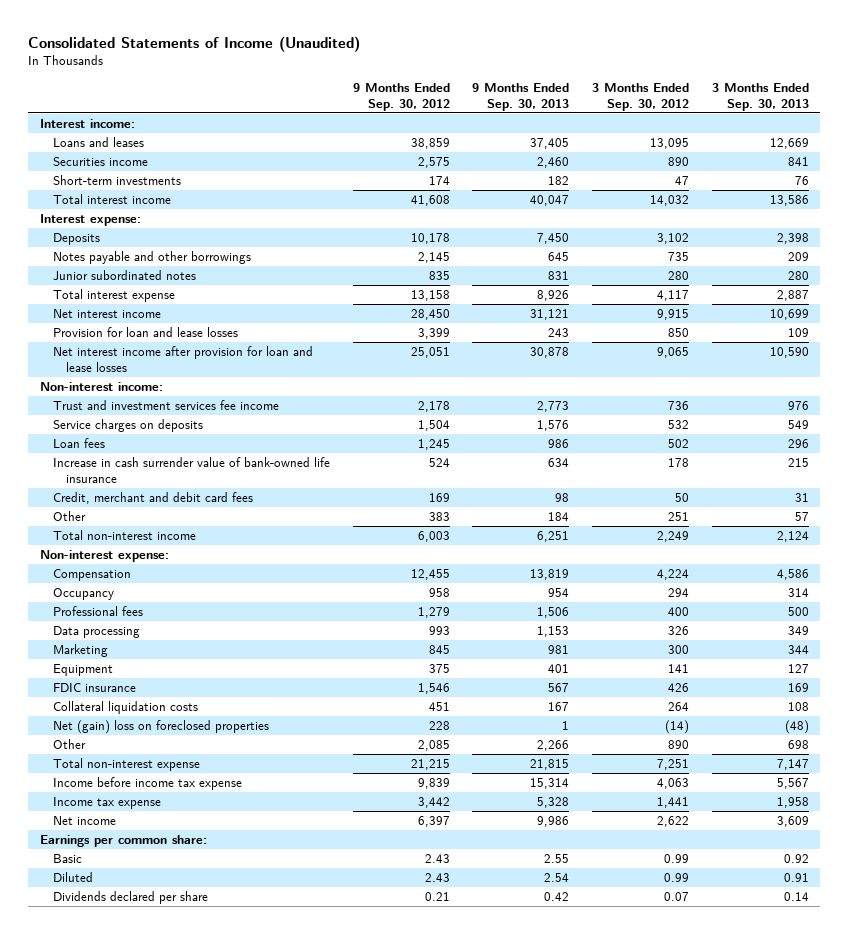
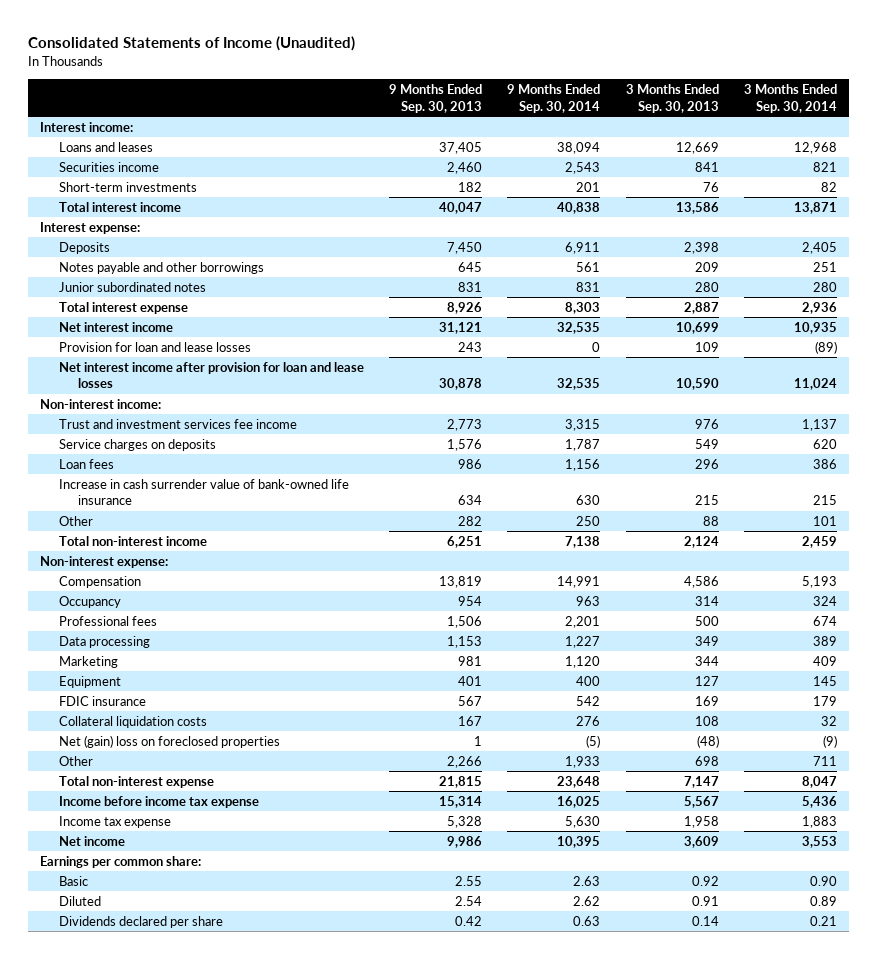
[352,83,450,111] 9 Months Ended Sep. 30, 2012 -> none
[592,83,690,111] 3 Months Ended Sep. 30, 2012 -> none
none -> [507,84,601,113] 9 Months Ended Sep. 30, 2014
none -> [743,84,837,113] 3 Months Ended Sep. 30, 2014
[52,491,253,504] Credit, merchant and debit card fees -> none
[548,511,570,521] 184 -> [458,515,483,526] 282
[794,511,809,521] 57 -> [702,515,719,526] 88

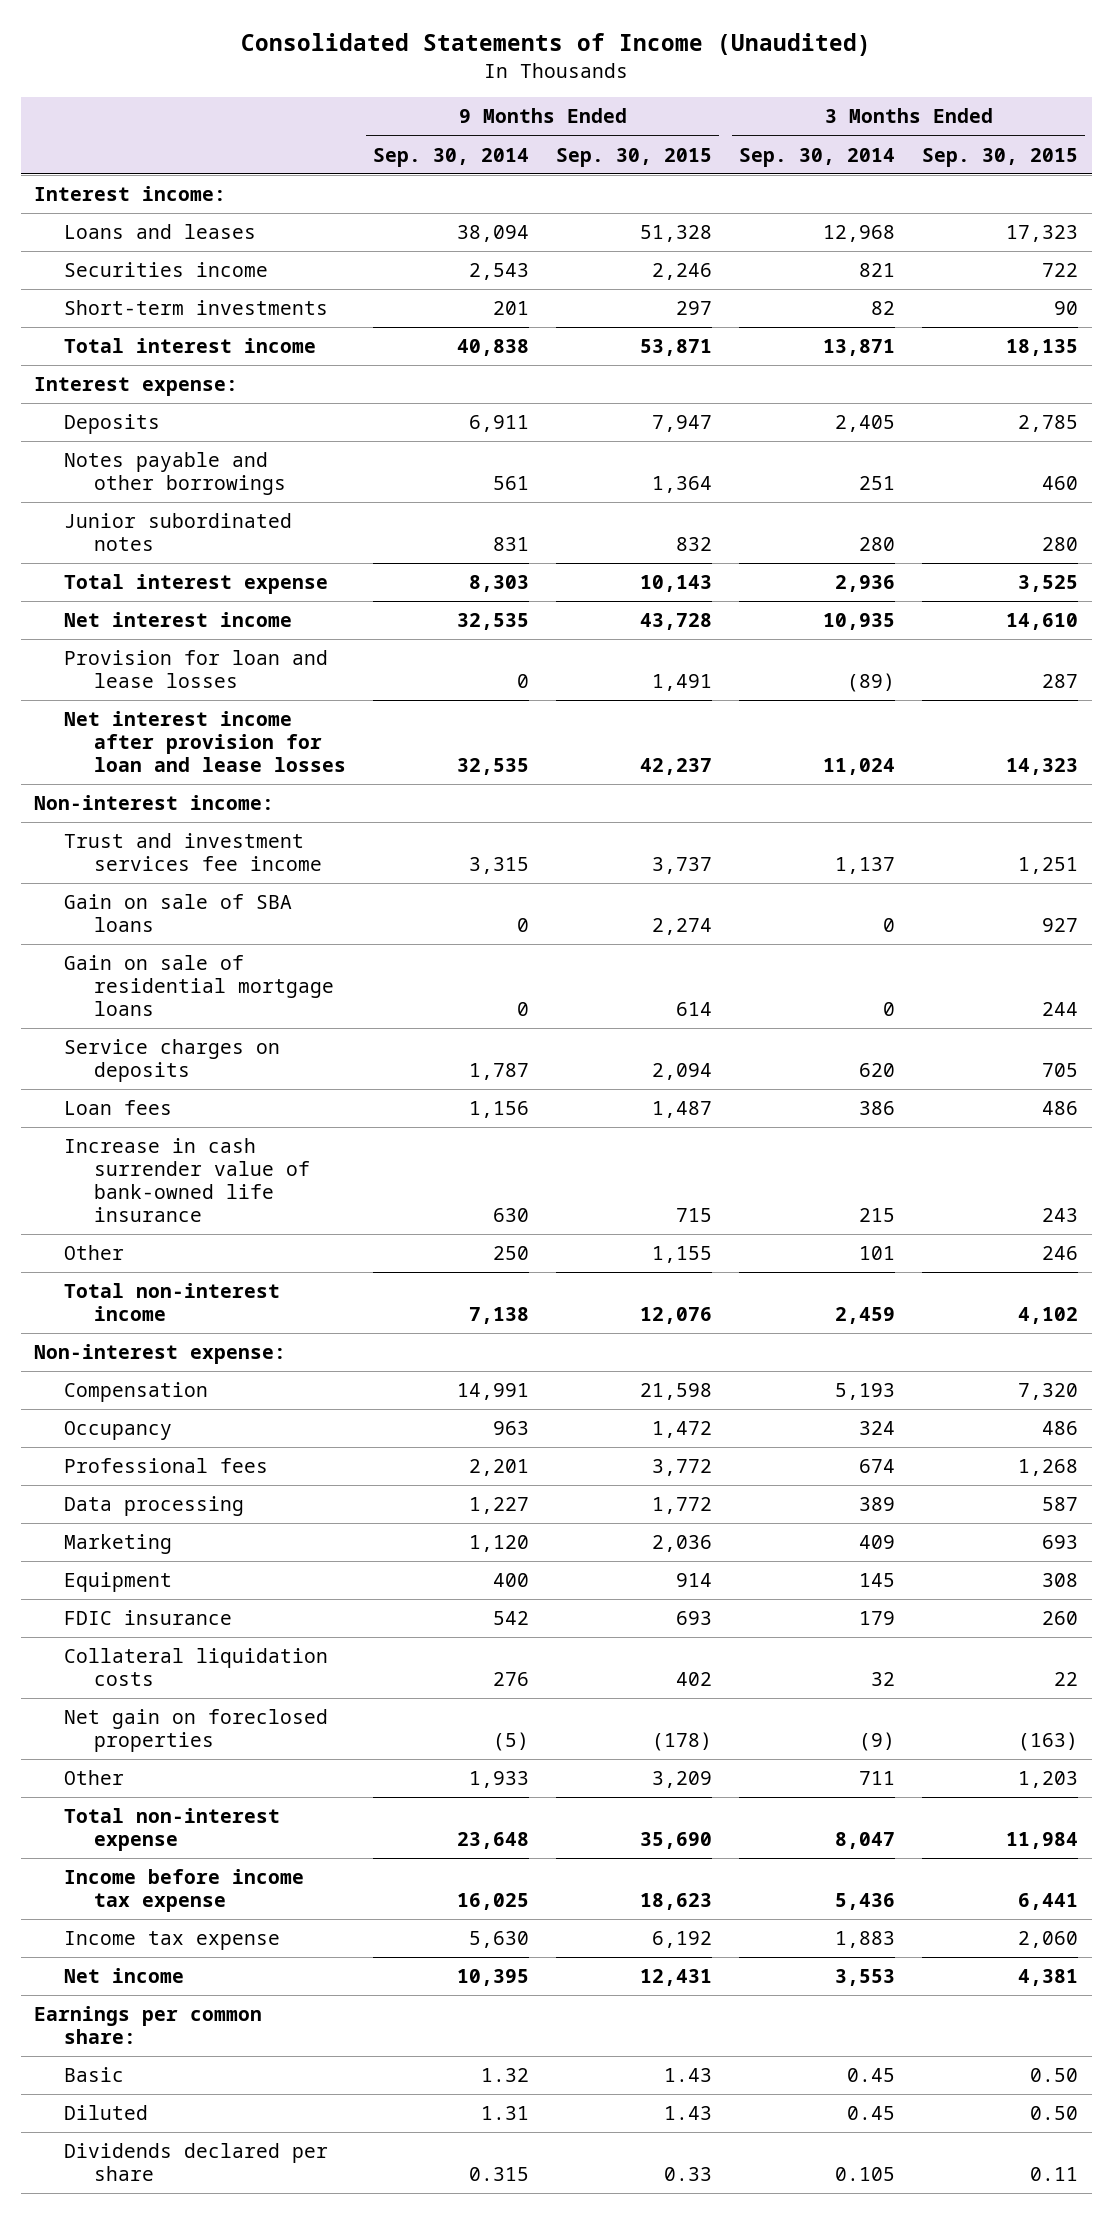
[389,84,483,113] 9 Months Ended Sep. 30, 2013 -> none
[625,84,719,113] 3 Months Ended Sep. 30, 2013 -> none
none -> [556,147,713,167] Sep. 30, 2015
none -> [922,147,1079,167] Sep. 30, 2015
none -> [64,894,293,933] Gain on sale of SBA loans
none -> [64,955,334,1017] Gain on sale of residential mortgage loans
[59,734,281,748] Net (gain) loss on foreclosed properties -> [64,1709,329,1753] Net gain on foreclosed properties
[573,875,601,886] 2.63 -> [481,2068,530,2083] 1.32
[809,875,837,886] 0.90 -> [847,2068,896,2083] 0.45
[573,895,601,906] 2.62 -> [481,2106,530,2121] 1.31
[809,895,837,906] 0.89 -> [847,2106,896,2121] 0.45
[573,915,601,926] 0.63 -> [469,2167,530,2182] 0.315
[809,915,837,926] 0.21 -> [835,2167,896,2182] 0.105

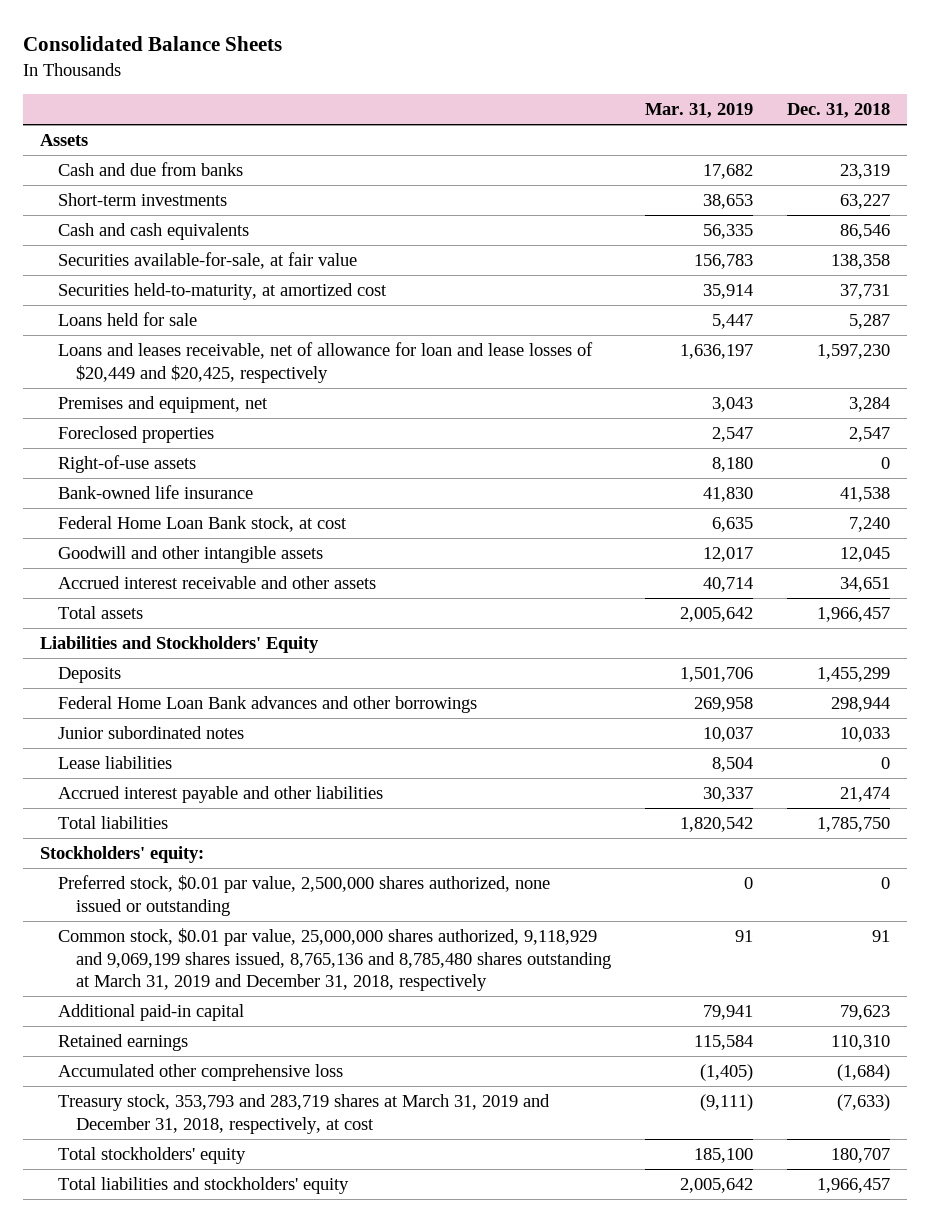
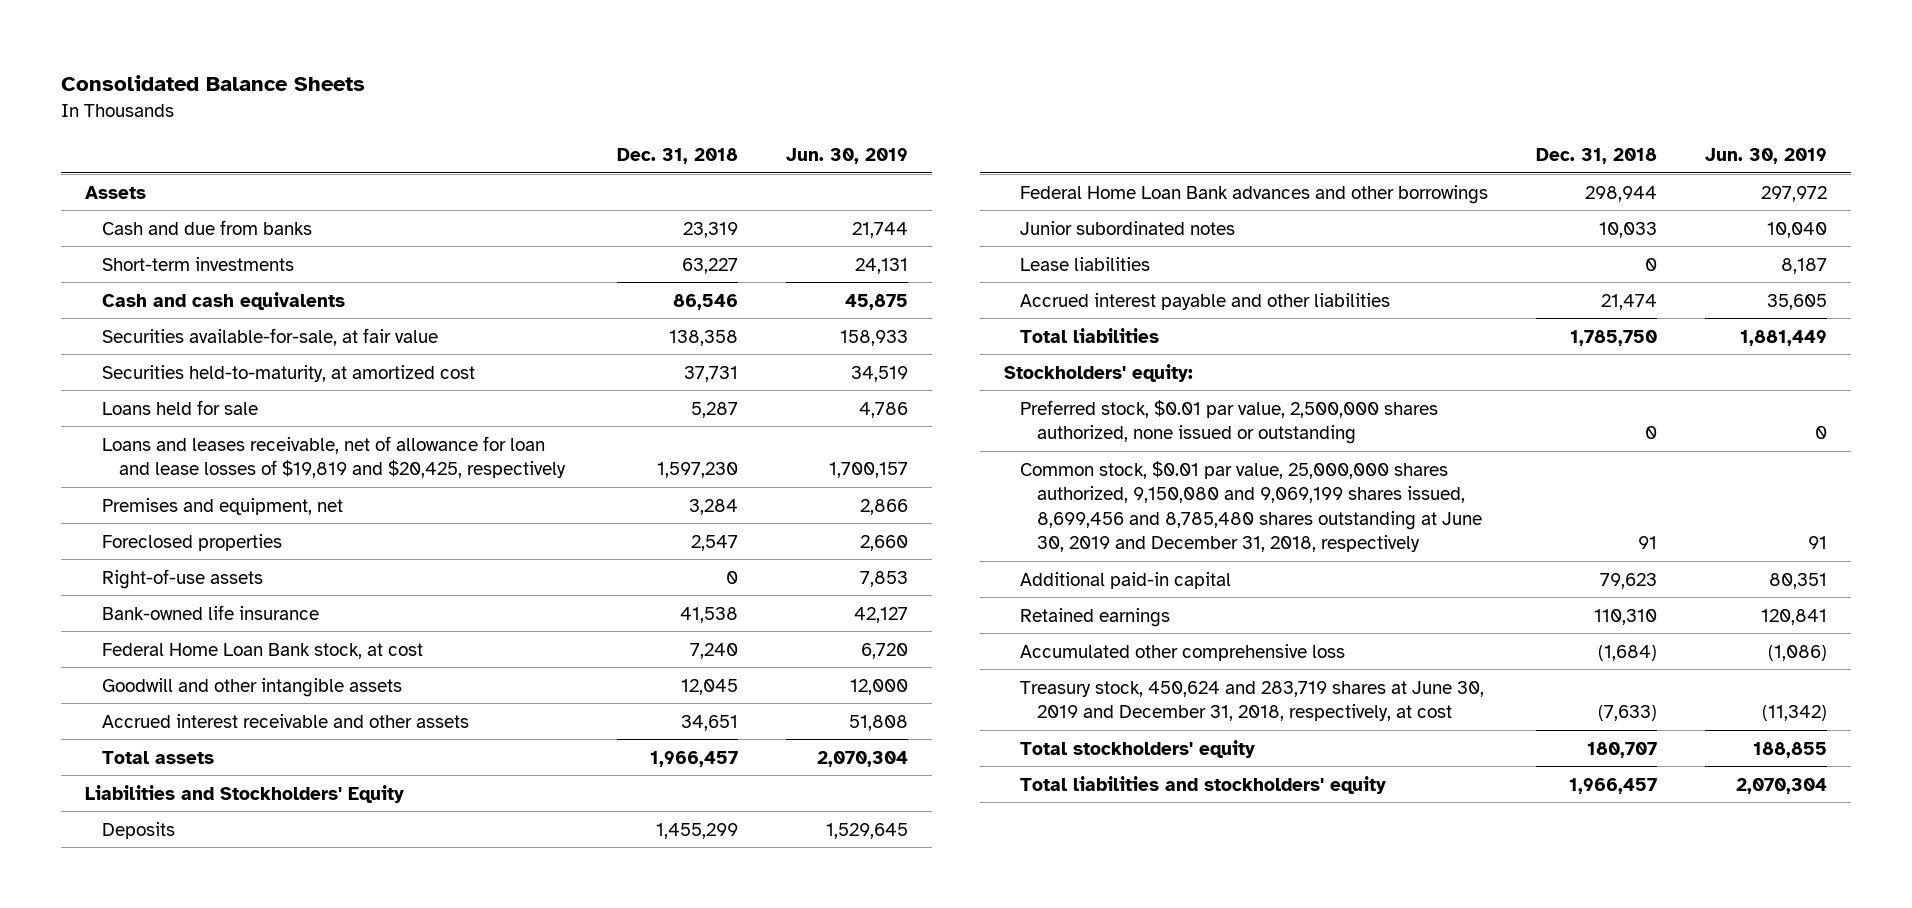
[644,103,753,119] Mar. 31, 2019 -> none
none -> [786,147,909,164] Jun. 30, 2019
[57,342,593,383] Loans and leases receivable, net of allowance for loan and lease losses of $20,449 and $20,425, respectively -> [101,435,566,479] Loans and leases receivable, net of allowance for loan and lease losses of $19,819 and $20,425, respectively
[57,928,611,992] Common stock, $0.01 par value, 25,000,000 shares authorized, 9,118,929 and 9,069,199 shares issued, 8,765,136 and 8,785,480 shares outstanding at March 31, 2019 and December 31, 2018, respectively -> [1020,460,1483,553] Common stock, $0.01 par value, 25,000,000 shares authorized, 9,150,080 and 9,069,199 shares issued, 8,699,456 and 8,785,480 shares outstanding at June 30, 2019 and December 31, 2018, respectively
[57,1094,550,1134] Treasury stock, 353,793 and 283,719 shares at March 31, 2019 and December 31, 2018, respectively, at cost -> [1020,680,1485,722] Treasury stock, 450,624 and 283,719 shares at June 30, 2019 and December 31, 2018, respectively, at cost

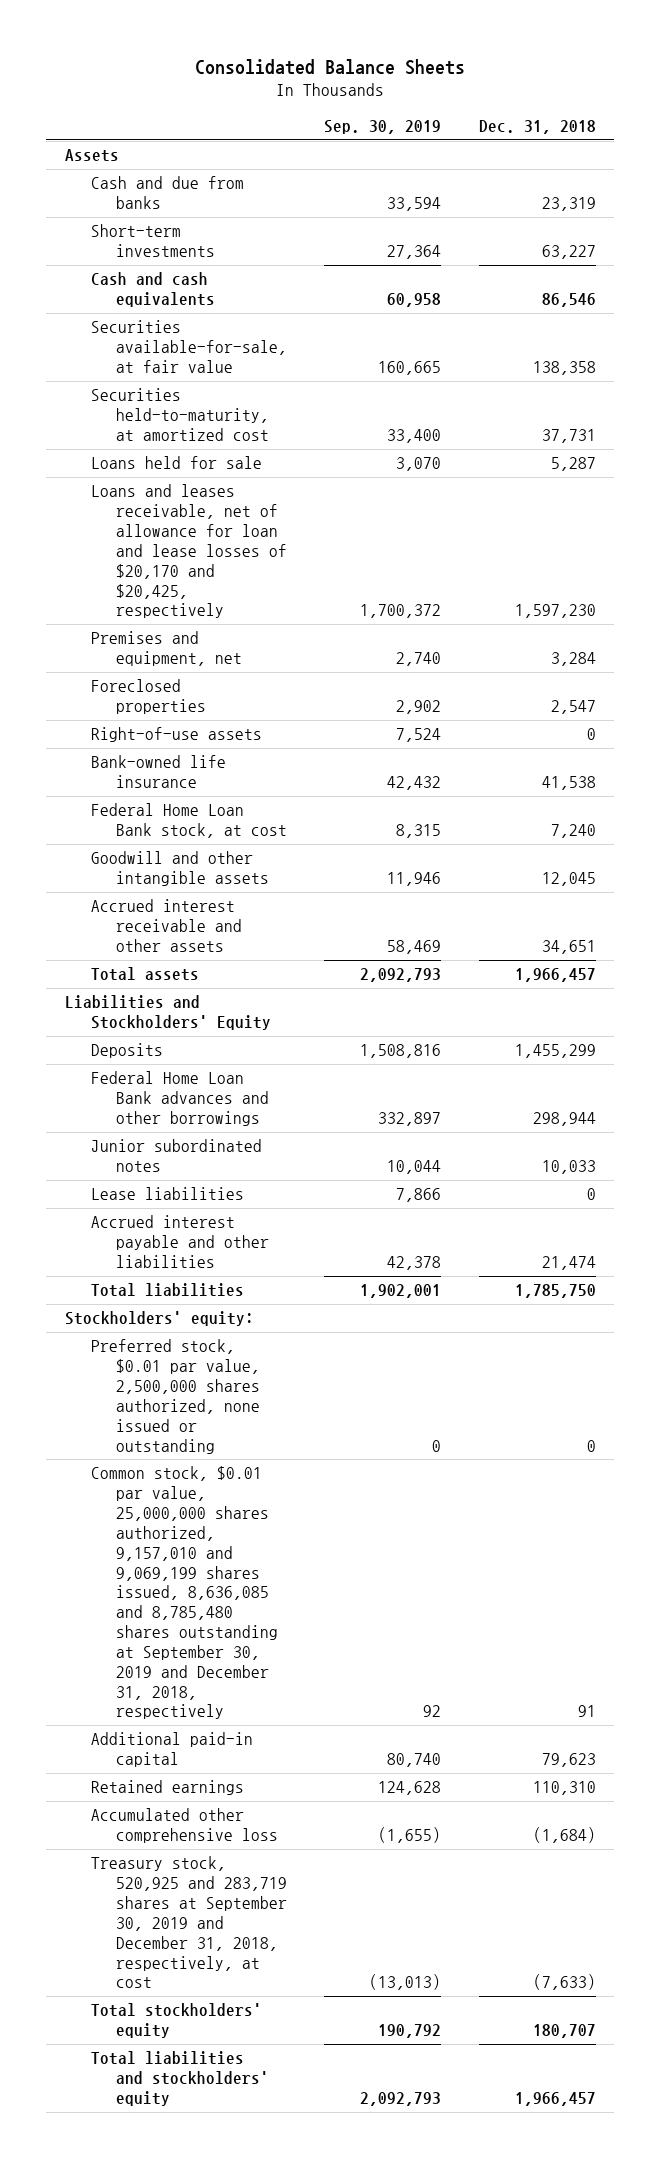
[786,147,909,164] Jun. 30, 2019 -> none
none -> [324,120,442,135] Sep. 30, 2019
[101,435,566,479] Loans and leases receivable, net of allowance for loan and lease losses of $19,819 and $20,425, respectively -> [90,484,288,619] Loans and leases receivable, net of allowance for loan and lease losses of $20,170 and $20,425, respectively
[1020,460,1483,553] Common stock, $0.01 par value, 25,000,000 shares authorized, 9,150,080 and 9,069,199 shares issued, 8,699,456 and 8,785,480 shares outstanding at June 30, 2019 and December 31, 2018, respectively -> [90,1466,279,1720] Common stock, $0.01 par value, 25,000,000 shares authorized, 9,157,010 and 9,069,199 shares issued, 8,636,085 and 8,785,480 shares outstanding at September 30, 2019 and December 31, 2018, respectively
[1020,680,1485,722] Treasury stock, 450,624 and 283,719 shares at June 30, 2019 and December 31, 2018, respectively, at cost -> [90,1856,288,1989] Treasury stock, 520,925 and 283,719 shares at September 30, 2019 and December 31, 2018, respectively, at cost

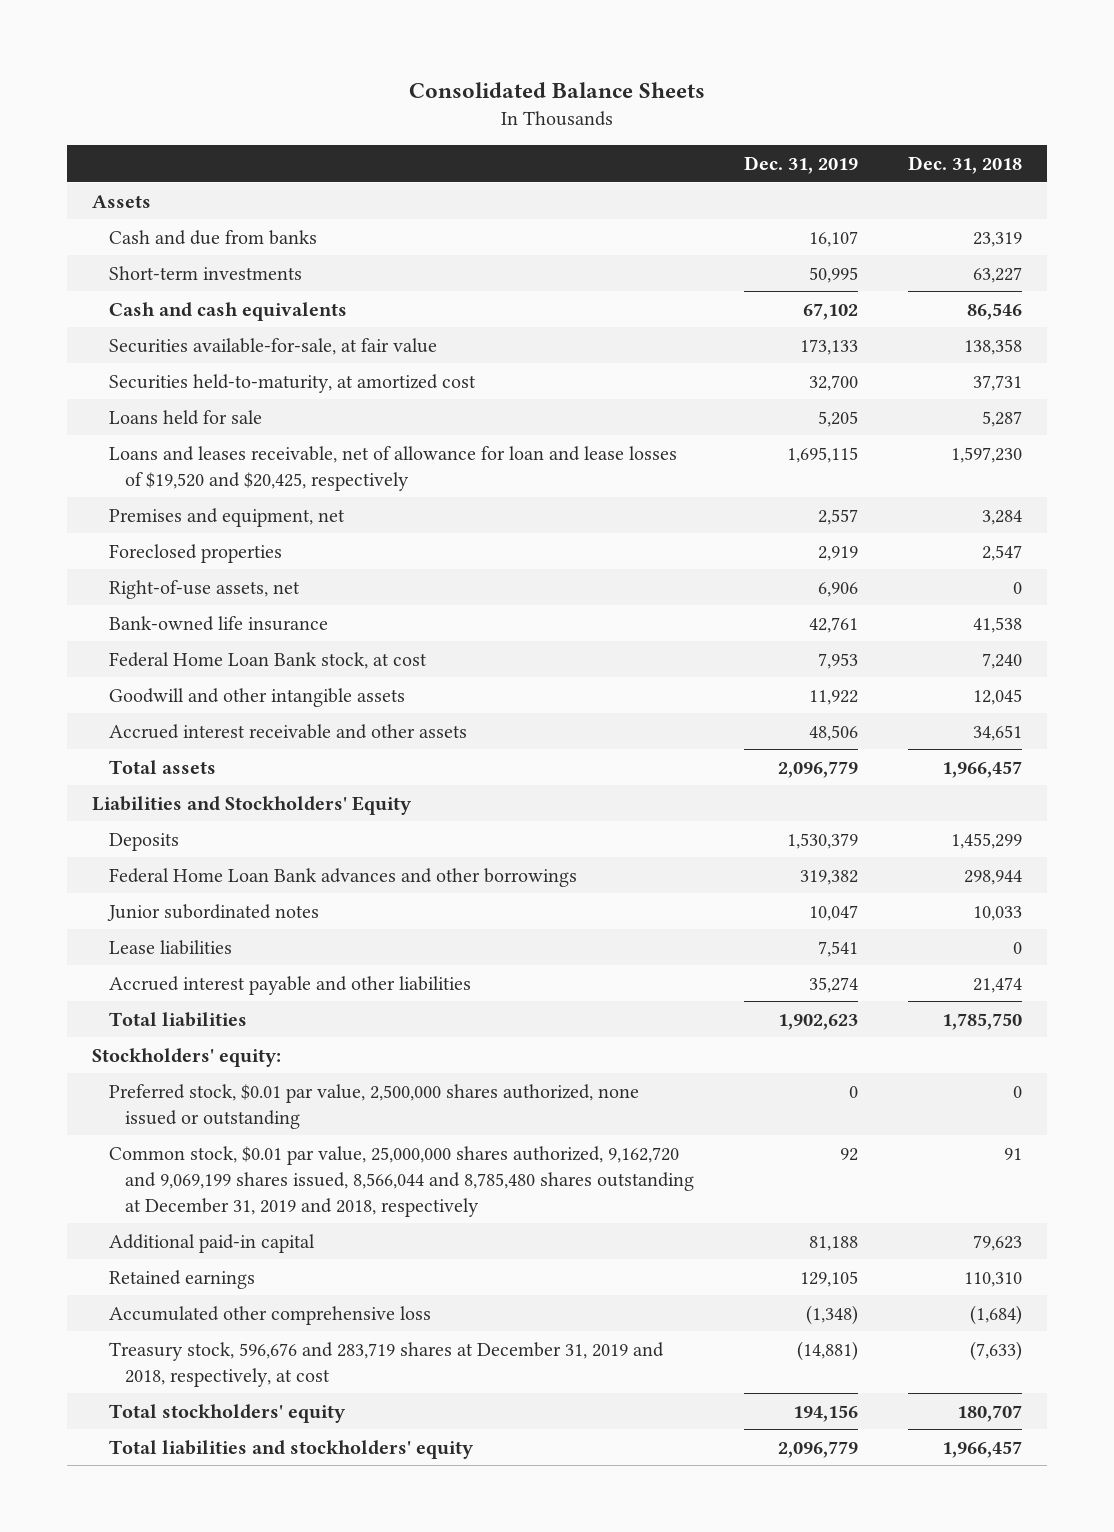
[324,120,442,135] Sep. 30, 2019 -> none
none -> [744,156,859,175] Dec. 31, 2019
[90,484,288,619] Loans and leases receivable, net of allowance for loan and lease losses of $20,170 and $20,425, respectively -> [108,445,677,491] Loans and leases receivable, net of allowance for loan and lease losses of $19,520 and $20,425, respectively
[90,727,262,743] Right-of-use assets -> [108,579,300,599] Right-of-use assets, net
[90,1466,279,1720] Common stock, $0.01 par value, 25,000,000 shares authorized, 9,157,010 and 9,069,199 shares issued, 8,636,085 and 8,785,480 shares outstanding at September 30, 2019 and December 31, 2018, respectively -> [108,1145,695,1217] Common stock, $0.01 par value, 25,000,000 shares authorized, 9,162,720 and 9,069,199 shares issued, 8,566,044 and 8,785,480 shares outstanding at December 31, 2019 and 2018, respectively
[90,1856,288,1989] Treasury stock, 520,925 and 283,719 shares at September 30, 2019 and December 31, 2018, respectively, at cost -> [108,1341,664,1387] Treasury stock, 596,676 and 283,719 shares at December 31, 2019 and 2018, respectively, at cost

